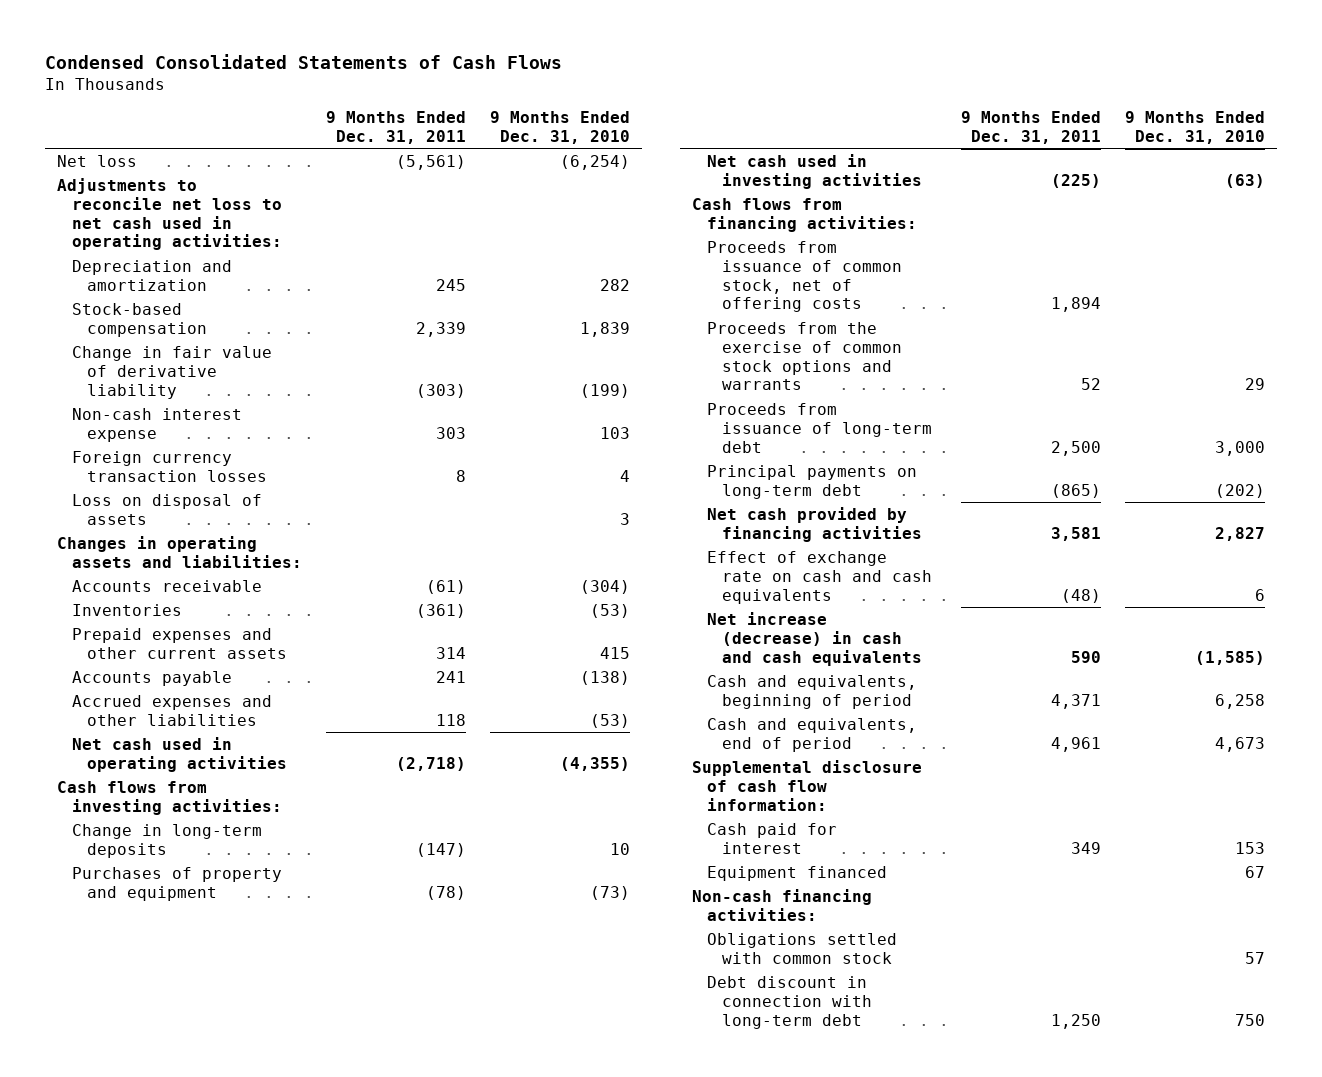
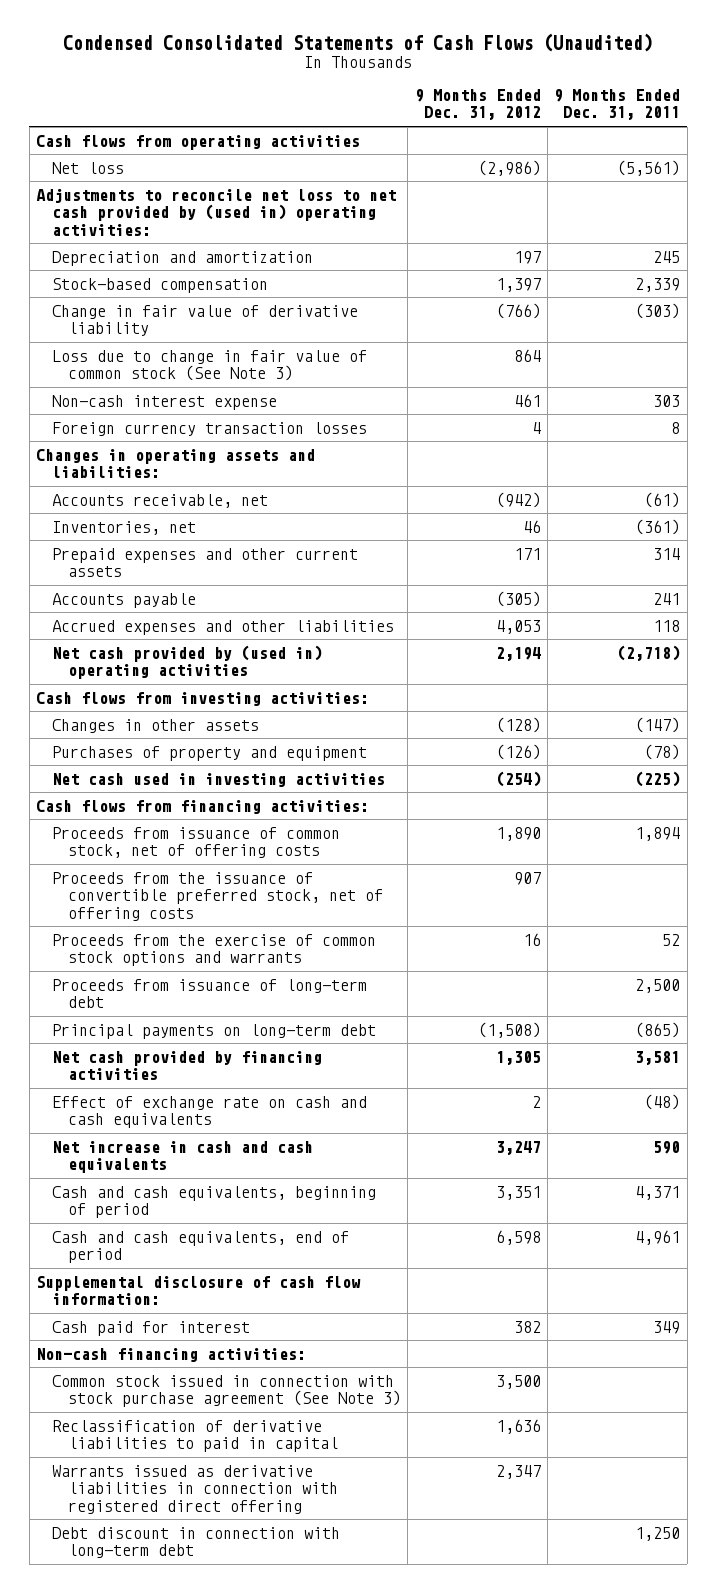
[45,54,563,70] Condensed Consolidated Statements of Cash Flows -> [63,32,654,52] Condensed Consolidated Statements of Cash Flows (Unaudited)
[489,111,630,144] 9 Months Ended Dec. 31, 2010 -> none
none -> [414,89,541,121] 9 Months Ended Dec. 31, 2012
none -> [35,134,360,150] Cash flows from operating activities
[57,177,283,251] Adjustments to reconcile net loss to net cash used in operating activities: -> [35,187,396,236] Adjustments to reconcile net loss to net cash provided by (used in) operating activities:
none -> [51,349,367,382] Loss due to change in fair value of common stock (See Note 3)
[72,493,263,525] Loss on disposal of assets -> none
[72,579,263,592] Accounts receivable -> [51,493,268,508] Accounts receivable, net
[72,603,183,616] Inventories -> [51,520,196,535] Inventories, net
[72,736,287,772] Net cash used in operating activities -> [51,644,322,680] Net cash provided by (used in) operating activities
[72,823,263,858] Change in long-term deposits -> [51,718,259,733] Changes in other assets
none -> [51,871,384,921] Proceeds from the issuance of convertible preferred stock, net of offering costs
[707,611,923,666] Net increase (decrease) in cash and cash equivalents -> [51,1140,313,1174] Net increase in cash and cash equivalents
[707,674,918,709] Cash and equivalents, beginning of period -> [51,1185,376,1219] Cash and cash equivalents, beginning of period
[707,717,918,752] Cash and equivalents, end of period -> [51,1230,349,1264] Cash and cash equivalents, end of period
[707,865,888,881] Equipment financed -> none
[707,932,898,964] Obligations settled with common stock -> none
none -> [51,1374,402,1408] Common stock issued in connection with stock purchase agreement (See Note 3)
none -> [51,1419,339,1453] Reclassification of derivative liabilities to paid in capital
none -> [51,1464,339,1514] Warrants issued as derivative liabilities in connection with registered direct offering

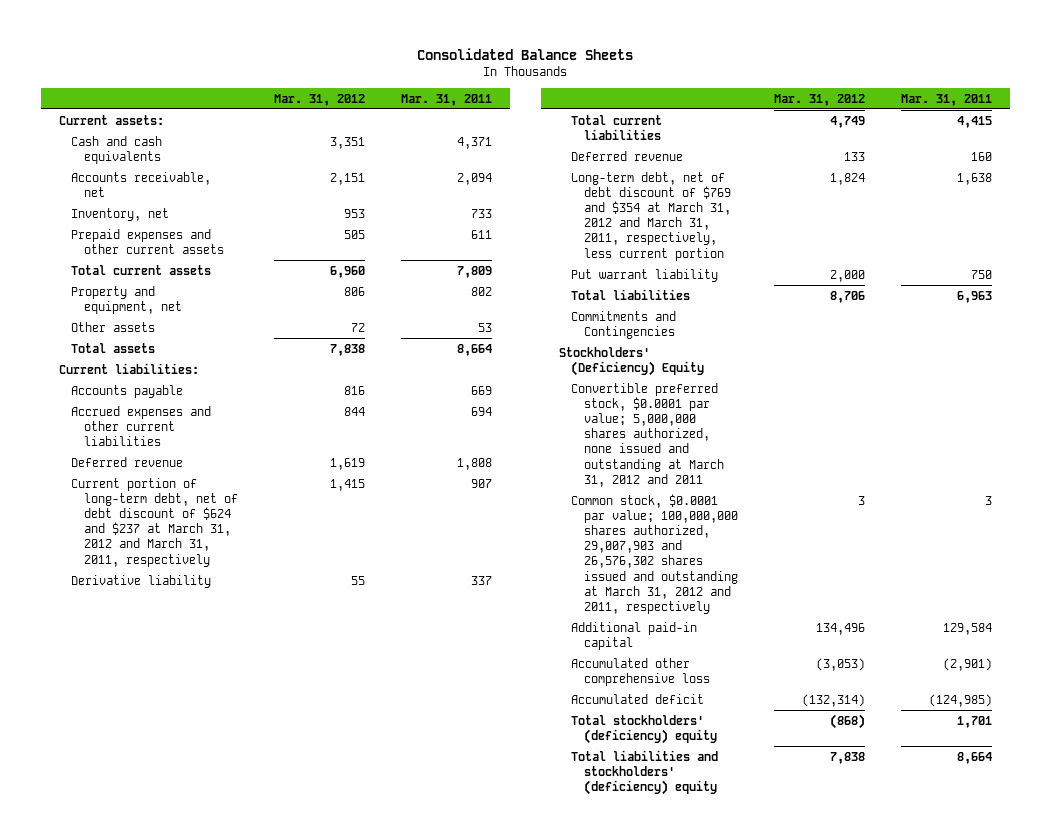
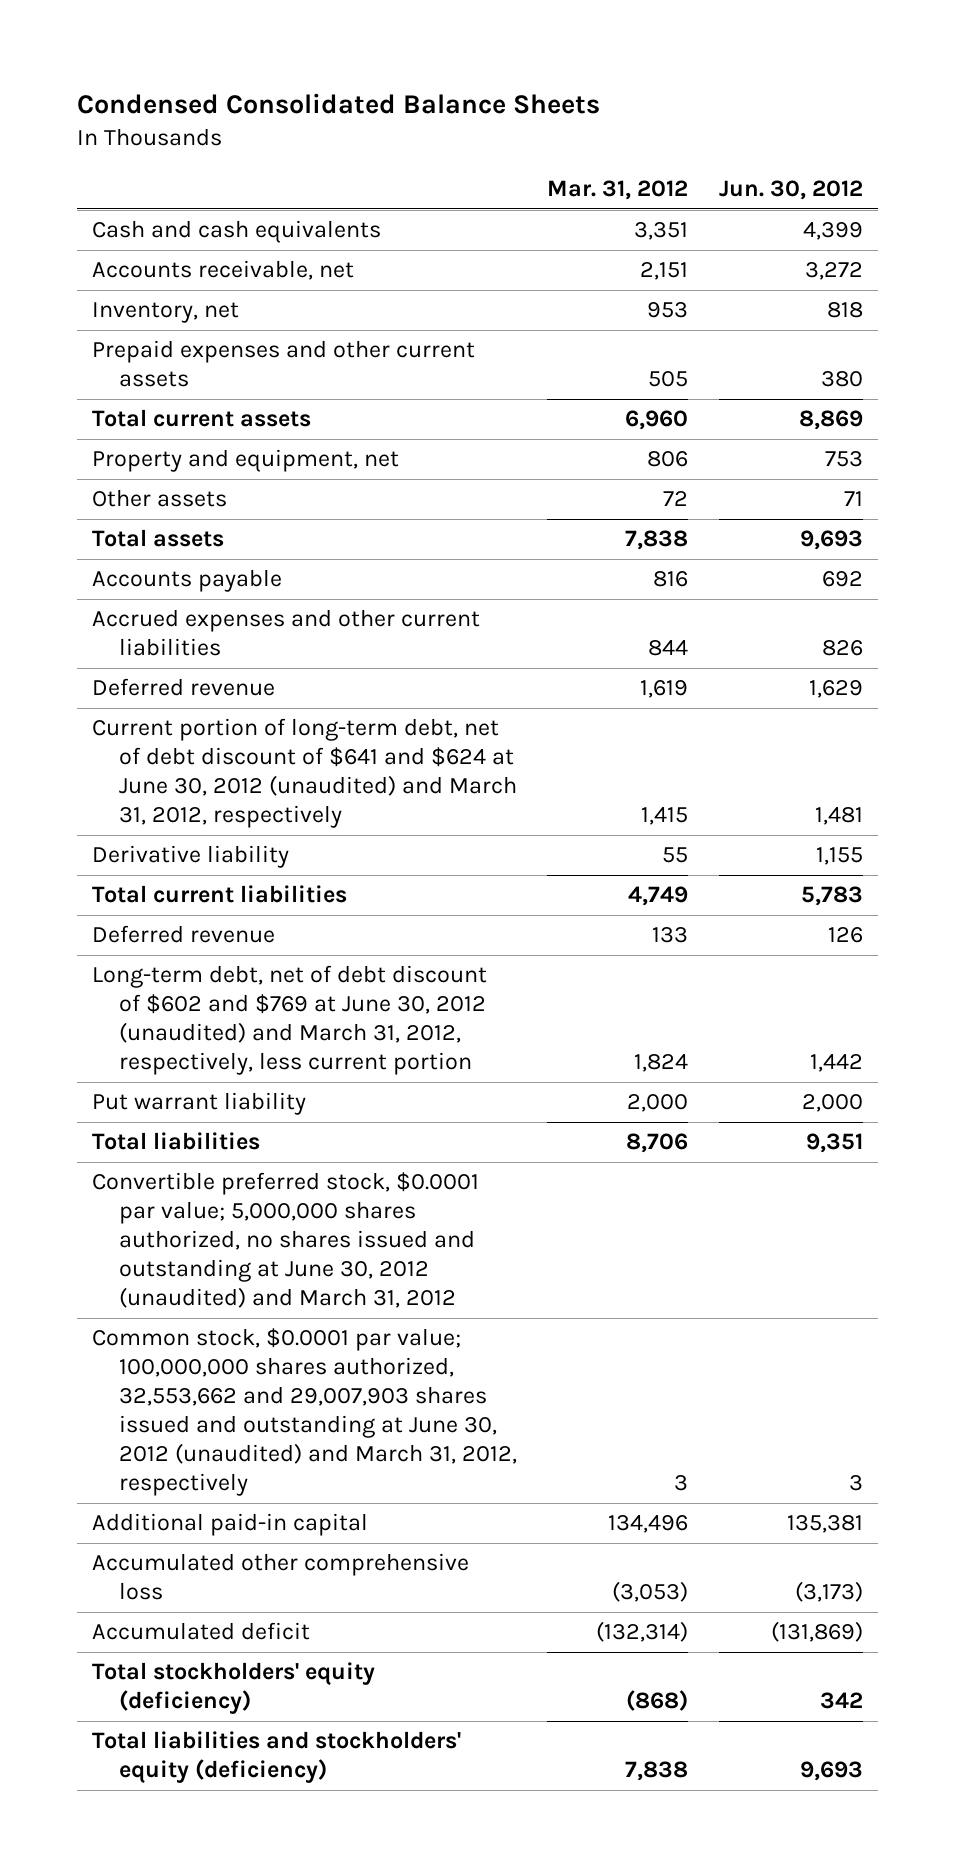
[417,47,634,60] Consolidated Balance Sheets -> [76,93,600,115] Condensed Consolidated Balance Sheets
[401,93,493,106] Mar. 31, 2011 -> none
none -> [718,180,863,201] Jun. 30, 2012
[58,114,164,125] Current assets: -> none
[58,362,199,374] Current liabilities: -> none
[71,477,238,567] Current portion of long-term debt, net of debt discount of $624 and $237 at March 31, 2012 and March 31, 2011, respectively -> [91,718,517,829] Current portion of long-term debt, net of debt discount of $641 and $624 at June 30, 2012 (unaudited) and March 31, 2012, respectively
[571,171,731,261] Long-term debt, net of debt discount of $769 and $354 at March 31, 2012 and March 31, 2011, respectively, less current portion -> [91,965,487,1076] Long-term debt, net of debt discount of $602 and $769 at June 30, 2012 (unaudited) and March 31, 2012, respectively, less current portion
[571,310,677,339] Commitments and Contingencies -> none
[558,346,705,376] Stockholders' (Deficiency) Equity -> none
[571,382,724,487] Convertible preferred stock, $0.0001 par value; 5,000,000 shares authorized, none issued and outstanding at March 31, 2012 and 2011 -> [91,1172,479,1309] Convertible preferred stock, $0.0001 par value; 5,000,000 shares authorized, no shares issued and outstanding at June 30, 2012 (unaudited) and March 31, 2012
[571,493,738,615] Common stock, $0.0001 par value; 100,000,000 shares authorized, 29,007,903 and 26,576,302 shares issued and outstanding at March 31, 2012 and 2011, respectively -> [91,1328,517,1497] Common stock, $0.0001 par value; 100,000,000 shares authorized, 32,553,662 and 29,007,903 shares issued and outstanding at June 30, 2012 (unaudited) and March 31, 2012, respectively
[571,714,717,744] Total stockholders' (deficiency) equity -> [91,1662,375,1715] Total stockholders' equity (deficiency)
[571,749,719,795] Total liabilities and stockholders' (deficiency) equity -> [91,1731,461,1784] Total liabilities and stockholders' equity (deficiency)

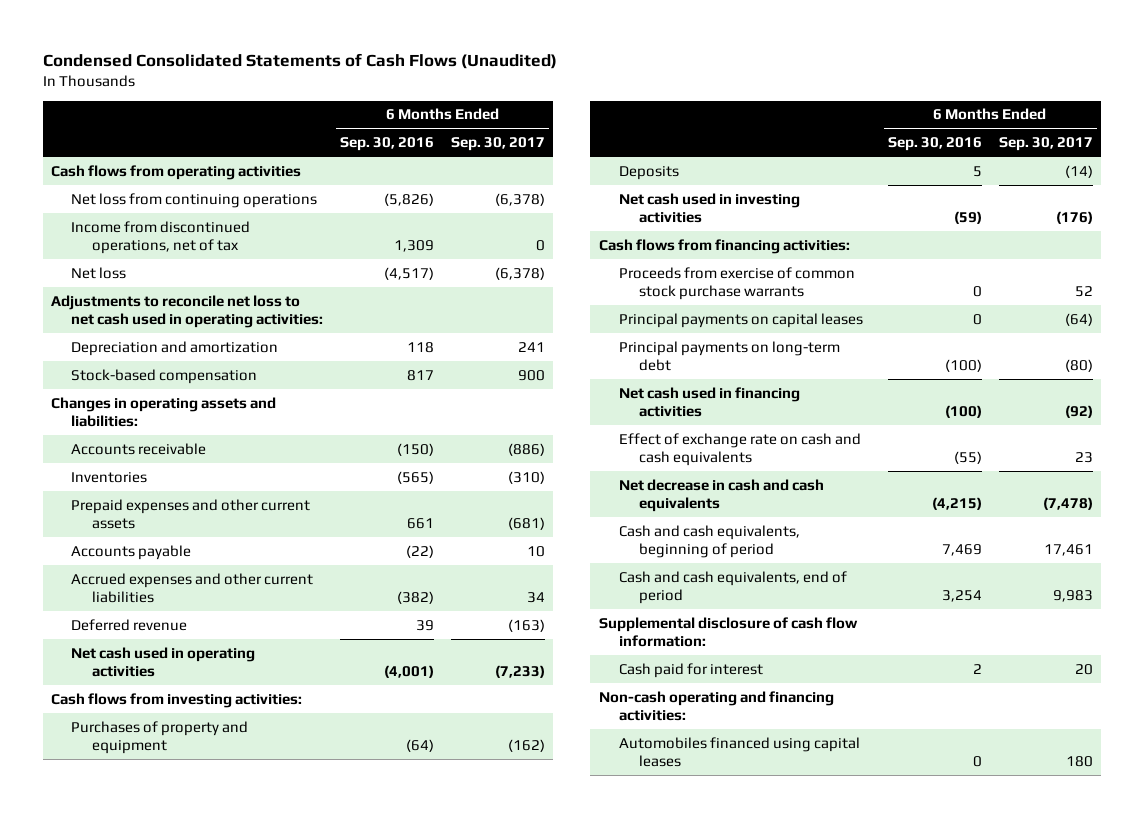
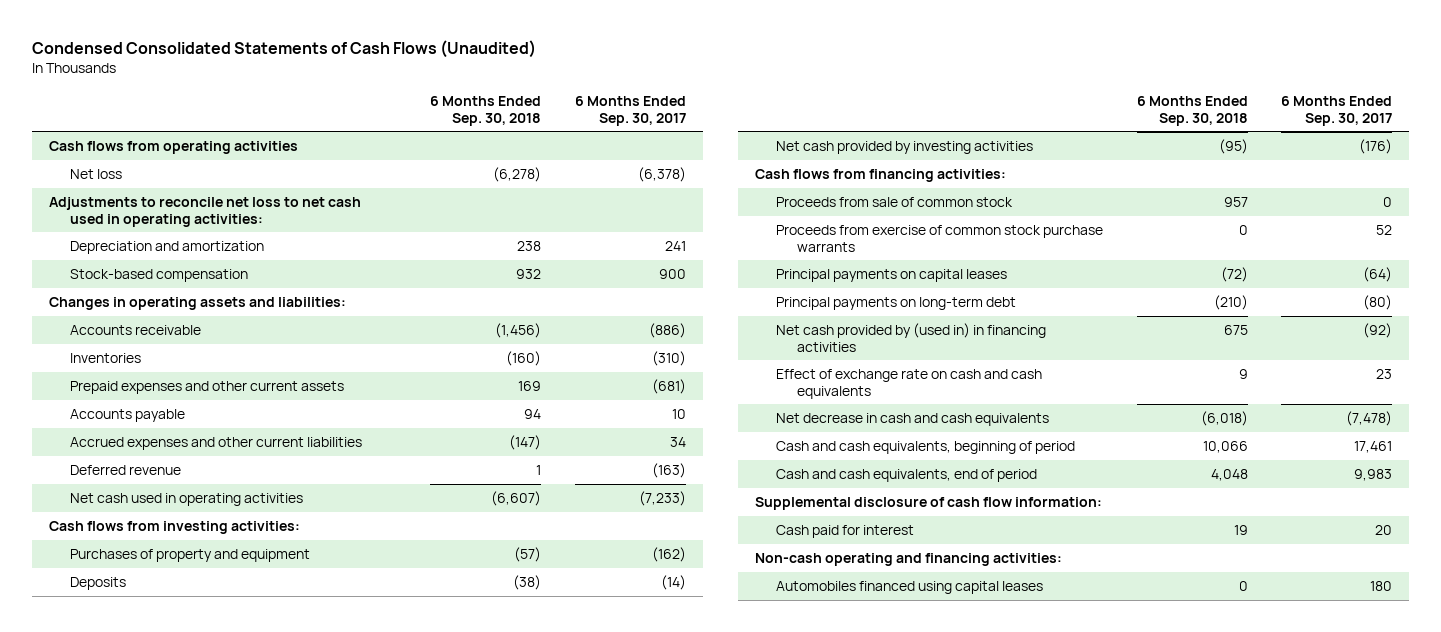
[340,137,435,152] Sep. 30, 2016 -> none
none -> [430,95,542,126] 6 Months Ended Sep. 30, 2018
[71,192,318,208] Net loss from continuing operations -> none
[71,220,251,255] Income from discontinued operations, net of tax -> none
[619,192,801,224] Net cash used in investing activities -> [776,140,1034,154] Net cash provided by investing activities
none -> [776,196,1014,207] Proceeds from sale of common stock
[619,386,801,418] Net cash used in financing activities -> [776,322,1047,352] Net cash provided by (used in) in financing activities

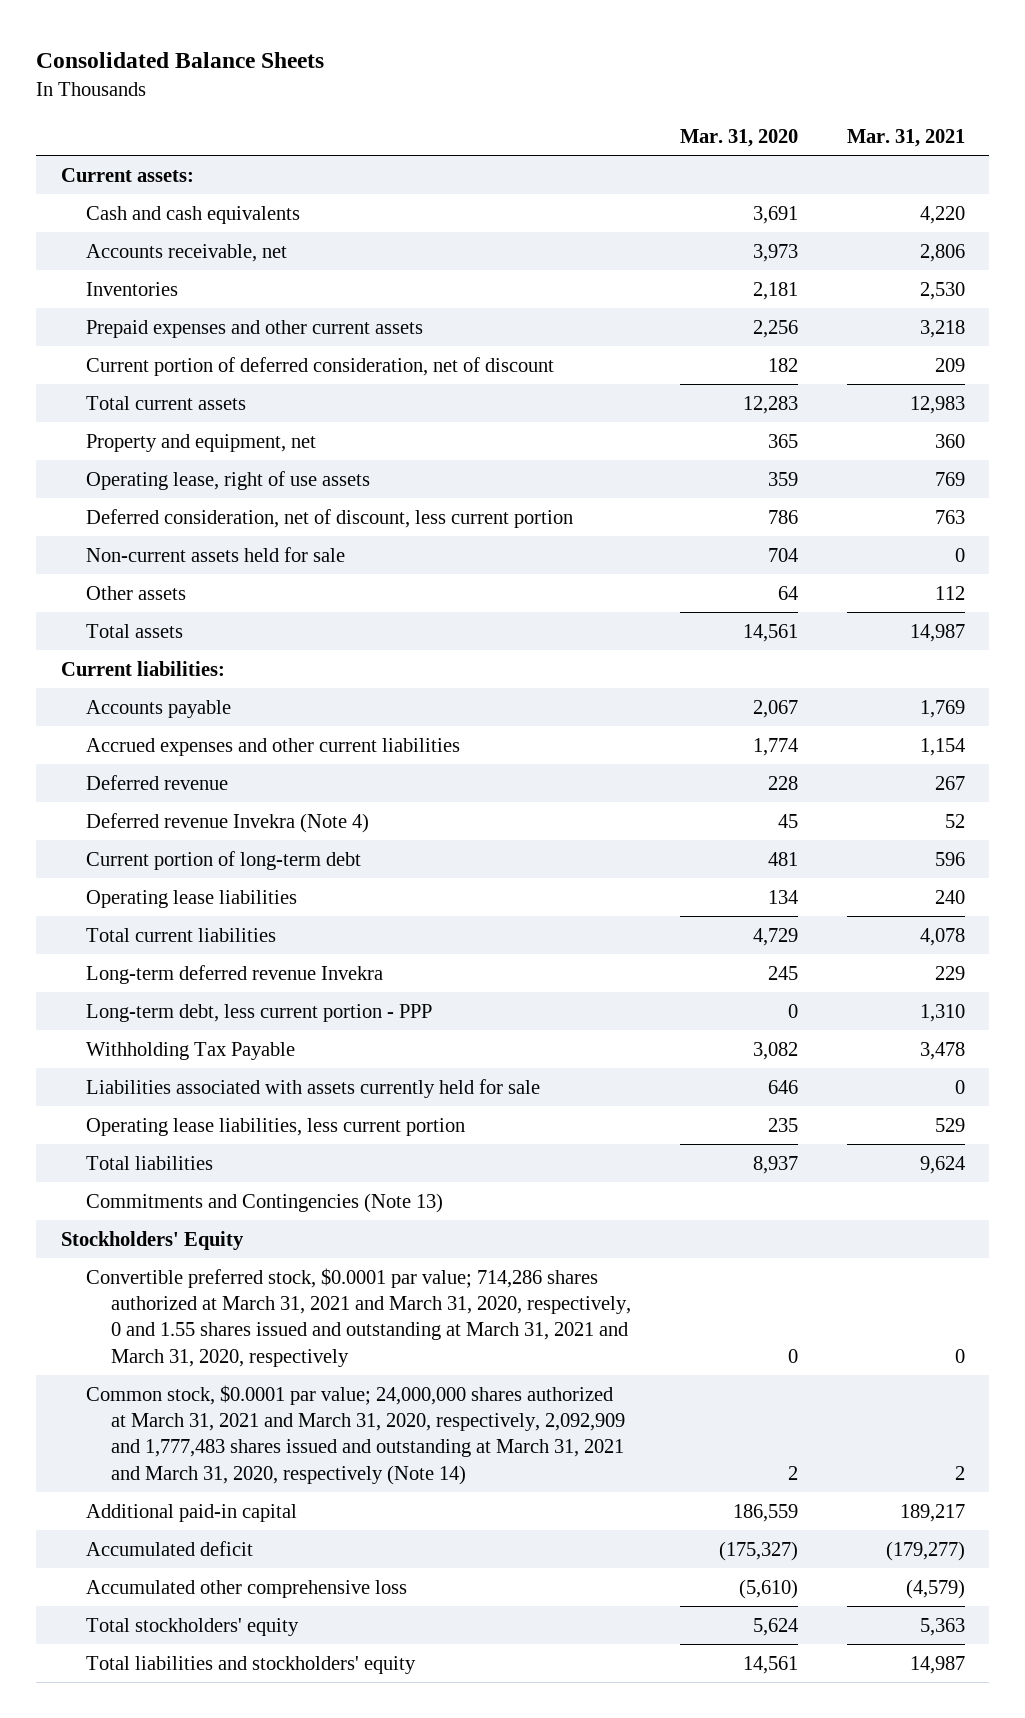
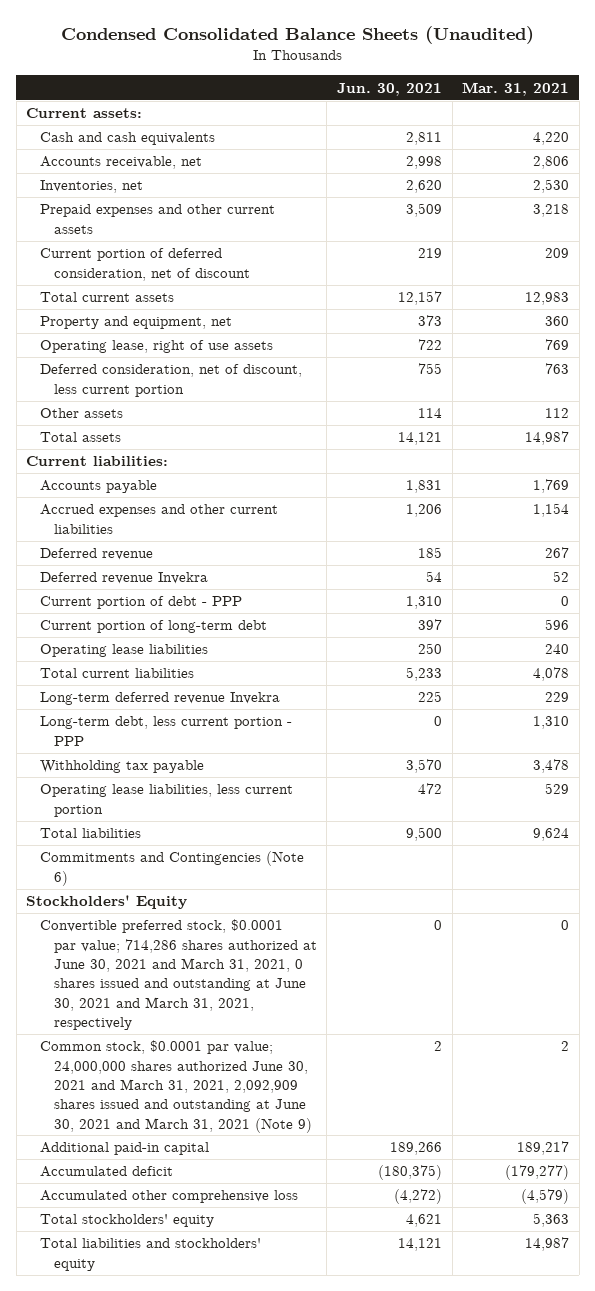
[36,52,325,69] Consolidated Balance Sheets -> [60,25,534,44] Condensed Consolidated Balance Sheets (Unaudited)
[679,128,798,147] Mar. 31, 2020 -> none
none -> [337,82,443,96] Jun. 30, 2021
[85,281,178,296] Inventories -> [40,180,144,194] Inventories, net
[85,546,345,562] Non-current assets held for sale -> none
[85,812,369,833] Deferred revenue Invekra (Note 4) -> [40,572,209,585] Deferred revenue Invekra
none -> [40,596,243,610] Current portion of debt - PPP
[85,1078,540,1098] Liabilities associated with assets currently held for sale -> none
[85,1041,295,1060] Withholding Tax Payable -> [40,760,205,774] Withholding tax payable
[85,1192,443,1213] Commitments and Contingencies (Note 13) -> [40,851,305,886] Commitments and Contingencies (Note 6)
[85,1267,632,1367] Convertible preferred stock, $0.0001 par value; 714,286 shares authorized at March 31, 2021 and March 31, 2020, respectively, 0 and 1.55 shares issued and outstanding at March 31, 2021 and March 31, 2020, respectively -> [40,919,317,1030] Convertible preferred stock, $0.0001 par value; 714,286 shares authorized at June 30, 2021 and March 31, 2021, 0 shares issued and outstanding at June 30, 2021 and March 31, 2021, respectively
[85,1384,626,1485] Common stock, $0.0001 par value; 24,000,000 shares authorized at March 31, 2021 and March 31, 2020, respectively, 2,092,909 and 1,777,483 shares issued and outstanding at March 31, 2021 and March 31, 2020, respectively (Note 14) -> [40,1040,312,1133] Common stock, $0.0001 par value; 24,000,000 shares authorized June 30, 2021 and March 31, 2021, 2,092,909 shares issued and outstanding at June 30, 2021 and March 31, 2021 (Note 9)

